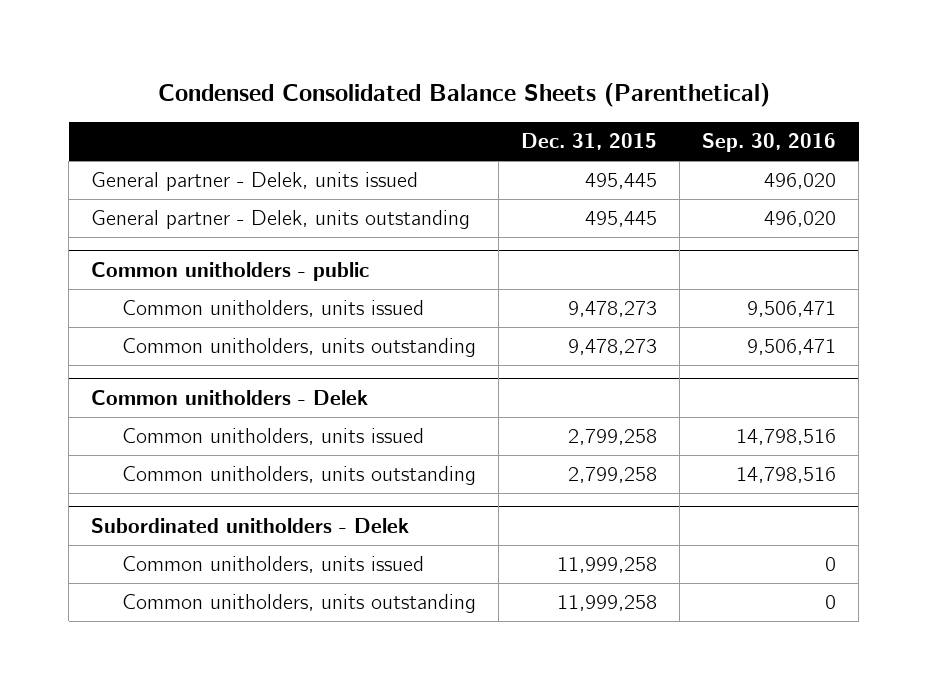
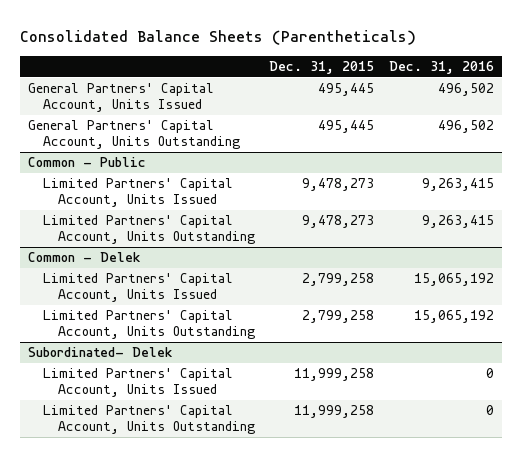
[157,83,770,108] Condensed Consolidated Balance Sheets (Parenthetical) -> [20,29,417,45] Consolidated Balance Sheets (Parentheticals)
[702,133,837,153] Sep. 30, 2016 -> none
none -> [389,61,495,75] Dec. 31, 2016
[91,172,419,192] General partner - Delek, units issued -> [27,83,214,113] General Partners' Capital Account, Units Issued
[91,210,471,230] General partner - Delek, units outstanding -> [27,120,240,150] General Partners' Capital Account, Units Outstanding
[91,261,370,281] Common unitholders - public -> [27,157,146,168] Common - Public
[122,300,425,318] Common unitholders, units issued -> [42,178,233,208] Limited Partners' Capital Account, Units Issued
[122,338,477,358] Common unitholders, units outstanding -> [42,215,255,245] Limited Partners' Capital Account, Units Outstanding
[91,389,369,405] Common unitholders - Delek -> [27,252,141,263] Common - Delek
[122,428,425,446] Common unitholders, units issued -> [42,273,233,303] Limited Partners' Capital Account, Units Issued
[122,466,477,486] Common unitholders, units outstanding -> [42,310,255,340] Limited Partners' Capital Account, Units Outstanding
[91,517,410,533] Subordinated unitholders - Delek -> [27,347,173,358] Subordinated- Delek
[122,556,425,574] Common unitholders, units issued -> [42,368,233,398] Limited Partners' Capital Account, Units Issued
[122,594,477,614] Common unitholders, units outstanding -> [42,405,255,435] Limited Partners' Capital Account, Units Outstanding

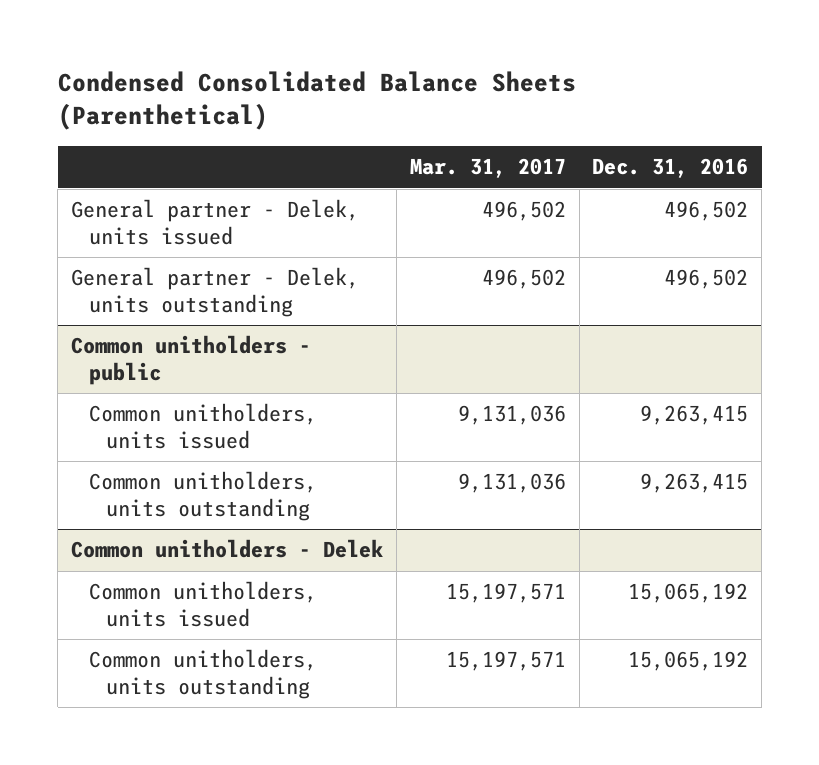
[20,29,417,45] Consolidated Balance Sheets (Parentheticals) -> [57,70,576,131] Condensed Consolidated Balance Sheets (Parenthetical)
[269,61,375,75] Dec. 31, 2015 -> none
none -> [409,158,566,179] Mar. 31, 2017
[27,347,173,358] Subordinated- Delek -> none
[42,368,233,398] Limited Partners' Capital Account, Units Issued -> none
[42,405,255,435] Limited Partners' Capital Account, Units Outstanding -> none
[27,83,214,113] General Partners' Capital Account, Units Issued -> [71,199,360,245] General partner - Delek, units issued
[27,120,240,150] General Partners' Capital Account, Units Outstanding -> [71,267,360,317] General partner - Delek, units outstanding
[27,157,146,168] Common - Public -> [71,335,312,385] Common unitholders - public
[42,178,233,208] Limited Partners' Capital Account, Units Issued -> [88,403,317,449] Common unitholders, units issued
[42,215,255,245] Limited Partners' Capital Account, Units Outstanding -> [88,471,317,521] Common unitholders, units outstanding
[27,252,141,263] Common - Delek -> [71,539,384,559] Common unitholders - Delek
[42,273,233,303] Limited Partners' Capital Account, Units Issued -> [88,581,317,627] Common unitholders, units issued
[42,310,255,340] Limited Partners' Capital Account, Units Outstanding -> [88,649,317,699] Common unitholders, units outstanding

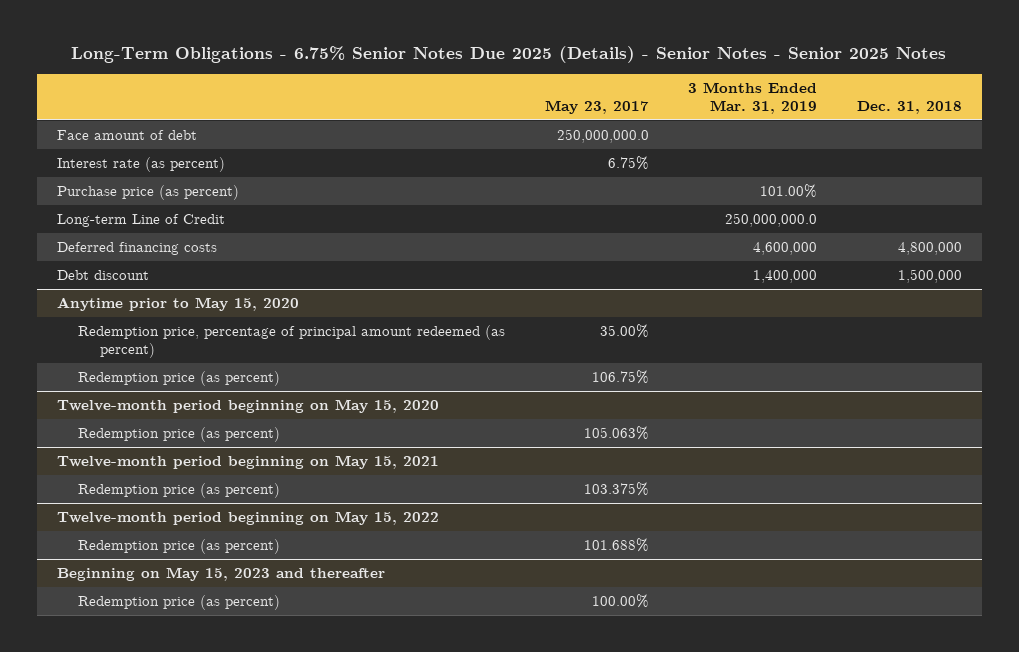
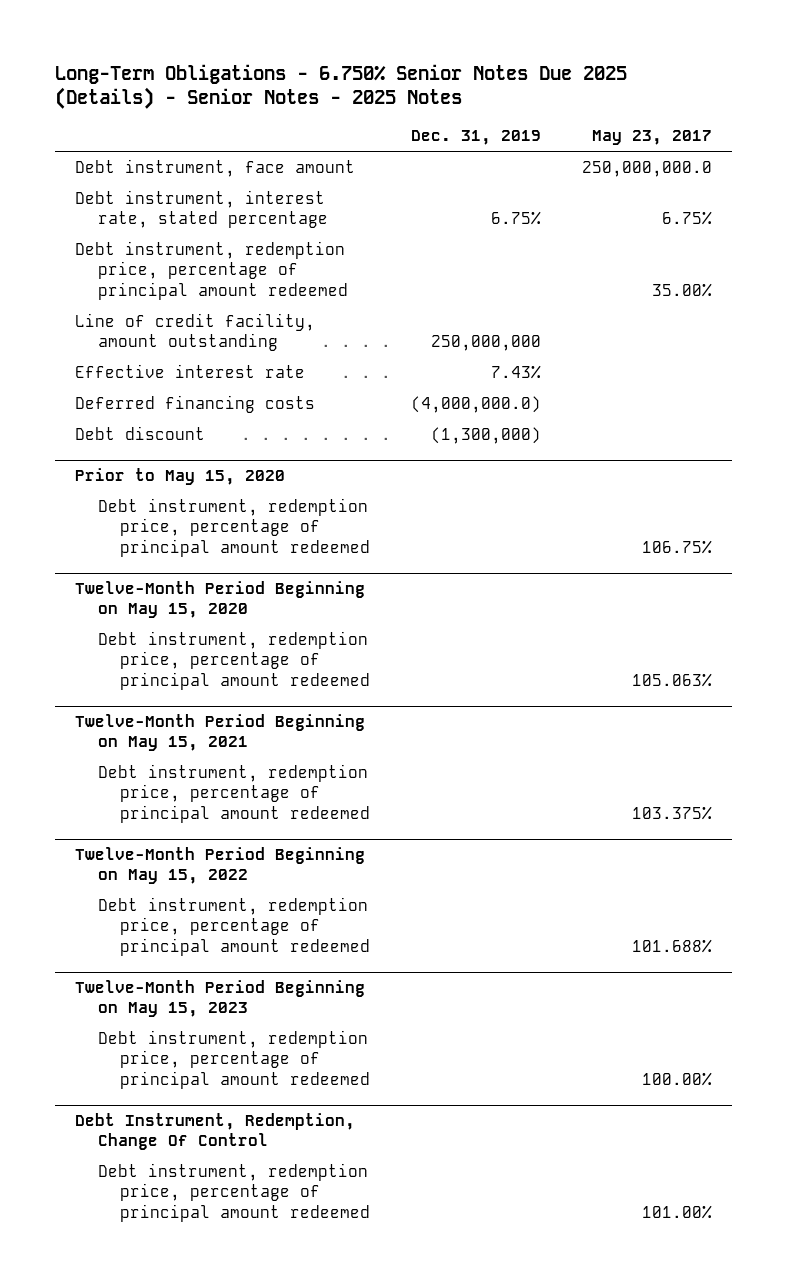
[71,46,947,64] Long-Term Obligations - 6.75% Senior Notes Due 2025 (Details) - Senior Notes - Senior 2025 Notes -> [54,63,627,110] Long-Term Obligations - 6.750% Senior Notes Due 2025 (Details) - Senior Notes - 2025 Notes
[688,81,818,114] 3 Months Ended Mar. 31, 2019 -> none
[856,100,962,114] Dec. 31, 2018 -> none
none -> [411,130,542,146] Dec. 31, 2019
[56,184,239,200] Purchase price (as percent) -> none
[56,129,197,140] Face amount of debt -> [75,159,356,178] Debt instrument, face amount
[56,156,225,172] Interest rate (as percent) -> [75,190,328,229] Debt instrument, interest rate, stated percentage
none -> [75,241,348,300] Debt instrument, redemption price, percentage of principal amount redeemed
[56,213,225,227] Long-term Line of Credit -> [75,313,316,352] Line of credit facility, amount outstanding
none -> [75,364,306,379] Effective interest rate
[78,370,281,386] Redemption price (as percent) -> none
[78,594,281,610] Redemption price (as percent) -> none
[56,296,299,311] Anytime prior to May 15, 2020 -> [75,468,286,486] Prior to May 15, 2020
[78,324,506,358] Redemption price, percentage of principal amount redeemed (as percent) -> [97,498,371,557] Debt instrument, redemption price, percentage of principal amount redeemed
[599,323,649,338] 35.00% -> [641,539,712,554] 106.75%
[56,398,439,413] Twelve-month period beginning on May 15, 2020 -> [75,581,366,619] Twelve-Month Period Beginning on May 15, 2020
[78,426,281,442] Redemption price (as percent) -> [97,631,371,690] Debt instrument, redemption price, percentage of principal amount redeemed
[56,454,439,469] Twelve-month period beginning on May 15, 2021 -> [75,714,366,752] Twelve-Month Period Beginning on May 15, 2021
[78,482,281,498] Redemption price (as percent) -> [97,764,371,823] Debt instrument, redemption price, percentage of principal amount redeemed
[56,510,439,525] Twelve-month period beginning on May 15, 2022 -> [75,847,366,885] Twelve-Month Period Beginning on May 15, 2022
[78,538,281,554] Redemption price (as percent) -> [97,897,371,956] Debt instrument, redemption price, percentage of principal amount redeemed
[56,566,385,581] Beginning on May 15, 2023 and thereafter -> [75,980,366,1018] Twelve-Month Period Beginning on May 15, 2023
none -> [97,1030,371,1089] Debt instrument, redemption price, percentage of principal amount redeemed
none -> [75,1113,356,1151] Debt Instrument, Redemption, Change Of Control
none -> [97,1163,371,1222] Debt instrument, redemption price, percentage of principal amount redeemed

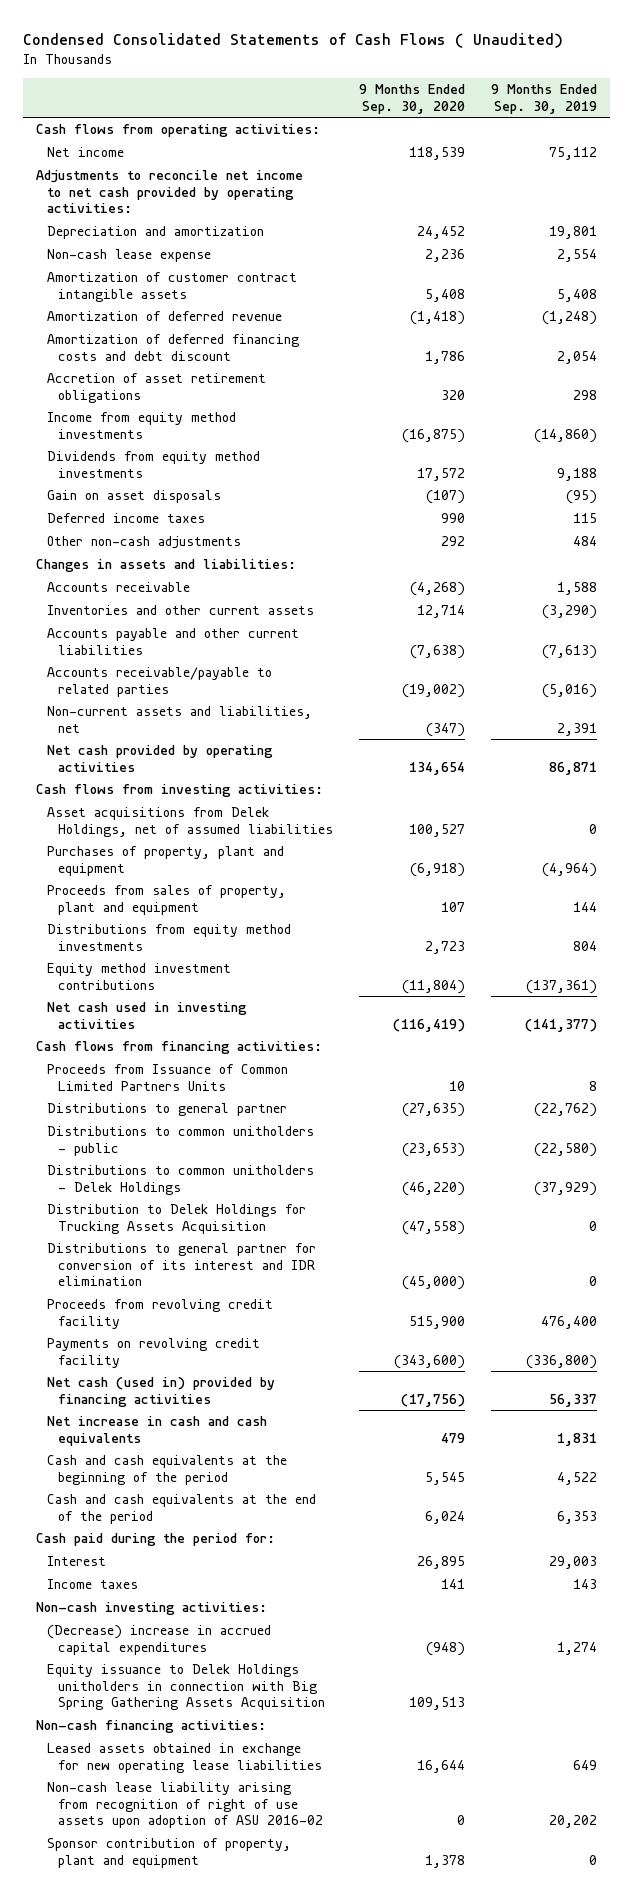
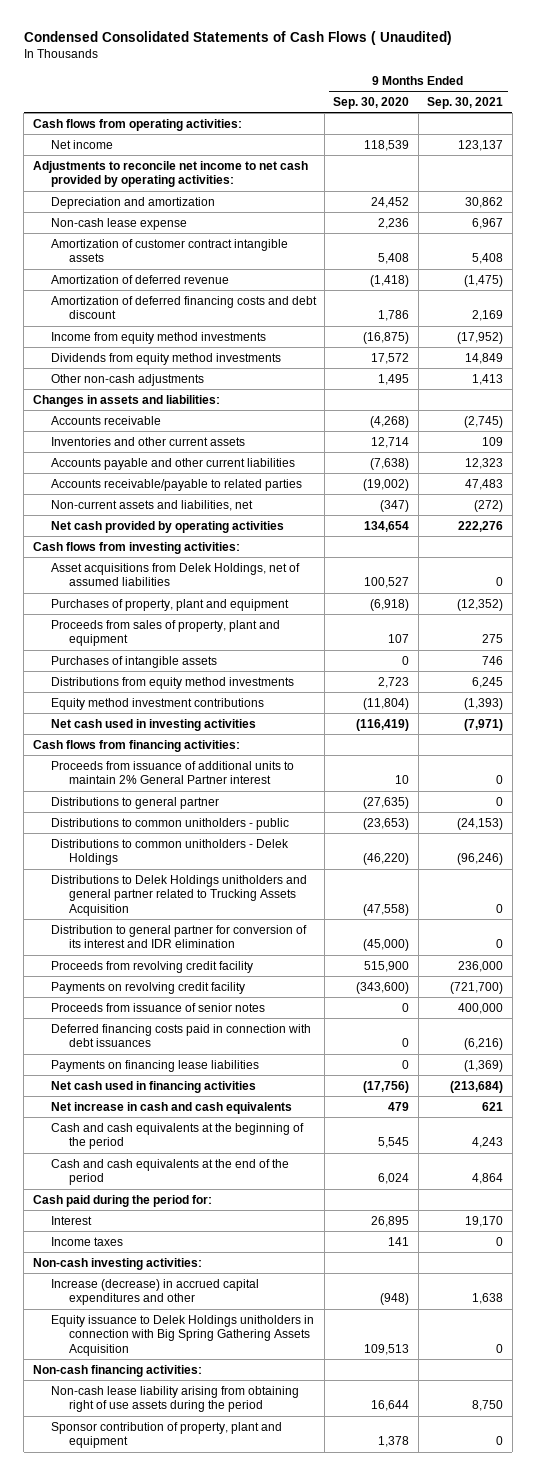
[490,84,597,114] 9 Months Ended Sep. 30, 2019 -> none
none -> [427,96,504,109] Sep. 30, 2021
[47,373,267,403] Accretion of asset retirement obligations -> none
[47,490,222,504] Gain on asset disposals -> none
[47,513,206,524] Deferred income taxes -> none
[441,536,466,547] 292 -> [378,373,410,385] 1,495
none -> [50,655,217,668] Purchases of intangible assets
[47,1064,289,1091] Proceeds from Issuance of Common Limited Partners Units -> [50,760,294,785] Proceeds from issuance of additional units to maintain 2% General Partner interest
[47,1204,307,1234] Distribution to Delek Holdings for Trucking Assets Acquisition -> [50,874,307,916] Distributions to Delek Holdings unitholders and general partner related to Trucking Assets Acquisition
[47,1243,317,1287] Distributions to general partner for conversion of its interest and IDR elimination -> [50,924,307,949] Distribution to general partner for conversion of its interest and IDR elimination
none -> [50,1002,265,1012] Proceeds from issuance of senior notes
none -> [50,1023,311,1048] Deferred financing costs paid in connection with debt issuances
none -> [50,1059,259,1072] Payments on financing lease liabilities
[47,1377,276,1407] Net cash (used in) provided by financing activities -> [50,1080,256,1093] Net cash used in financing activities
[47,1625,272,1655] (Decrease) increase in accrued capital expenditures -> [50,1278,259,1306] Increase (decrease) in accrued capital expenditures and other
[47,1782,324,1829] Non-cash lease liability arising from recognition of right of use assets upon adoption of ASU 2016-02 -> none
[47,1743,323,1773] Leased assets obtained in exchange for new operating lease liabilities -> [50,1385,299,1413] Non-cash lease liability arising from obtaining right of use assets during the period

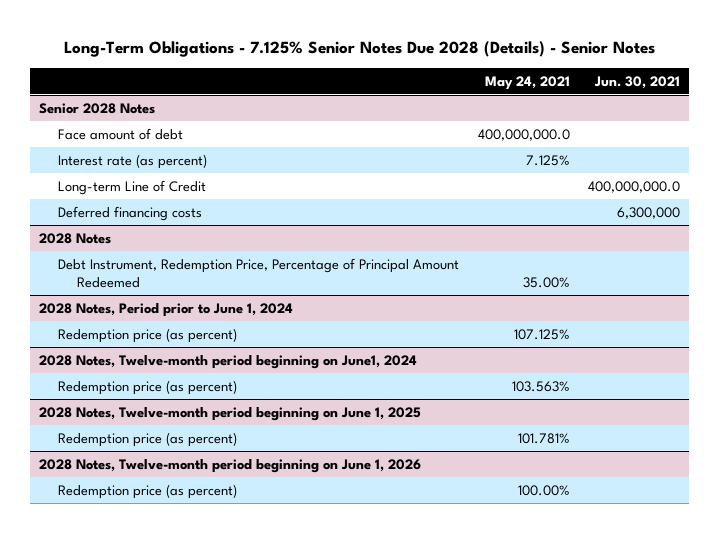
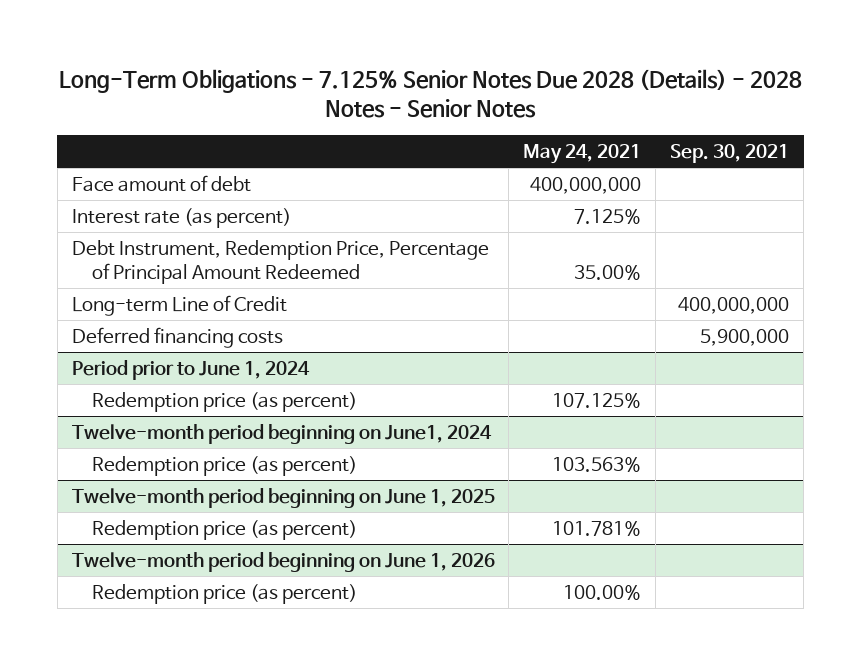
[63,40,655,57] Long-Term Obligations - 7.125% Senior Notes Due 2028 (Details) - Senior Notes -> [59,68,803,119] Long-Term Obligations - 7.125% Senior Notes Due 2028 (Details) - 2028 Notes - Senior Notes
[593,75,680,89] Jun. 30, 2021 -> none
none -> [670,144,790,164] Sep. 30, 2021
[39,103,156,115] Senior 2028 Notes -> none
[477,129,570,142] 400,000,000.0 -> [530,176,642,194] 400,000,000
none -> [71,239,489,285] Debt Instrument, Redemption Price, Percentage of Principal Amount Redeemed
[58,258,460,288] Debt Instrument, Redemption Price, Percentage of Principal Amount Redeemed -> none
[39,303,294,318] 2028 Notes, Period prior to June 1, 2024 -> none
[39,233,112,245] 2028 Notes -> [71,359,310,380] Period prior to June 1, 2024
[39,355,418,370] 2028 Notes, Twelve-month period beginning on June1, 2024 -> [71,423,492,444] Twelve-month period beginning on June1, 2024
[39,407,422,422] 2028 Notes, Twelve-month period beginning on June 1, 2025 -> [71,487,495,508] Twelve-month period beginning on June 1, 2025
[39,459,422,474] 2028 Notes, Twelve-month period beginning on June 1, 2026 -> [71,551,495,572] Twelve-month period beginning on June 1, 2026

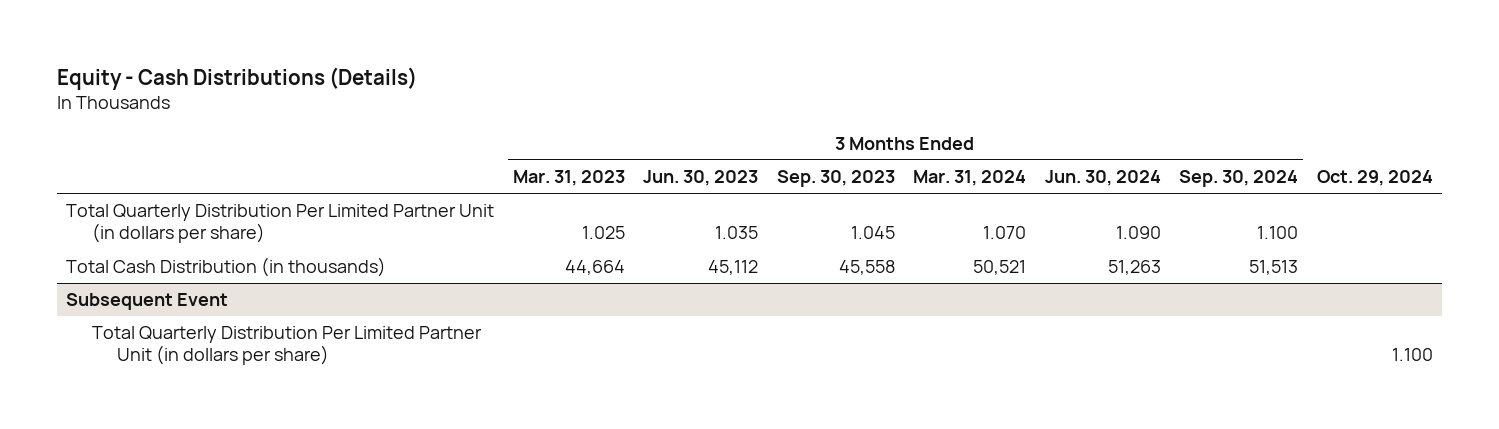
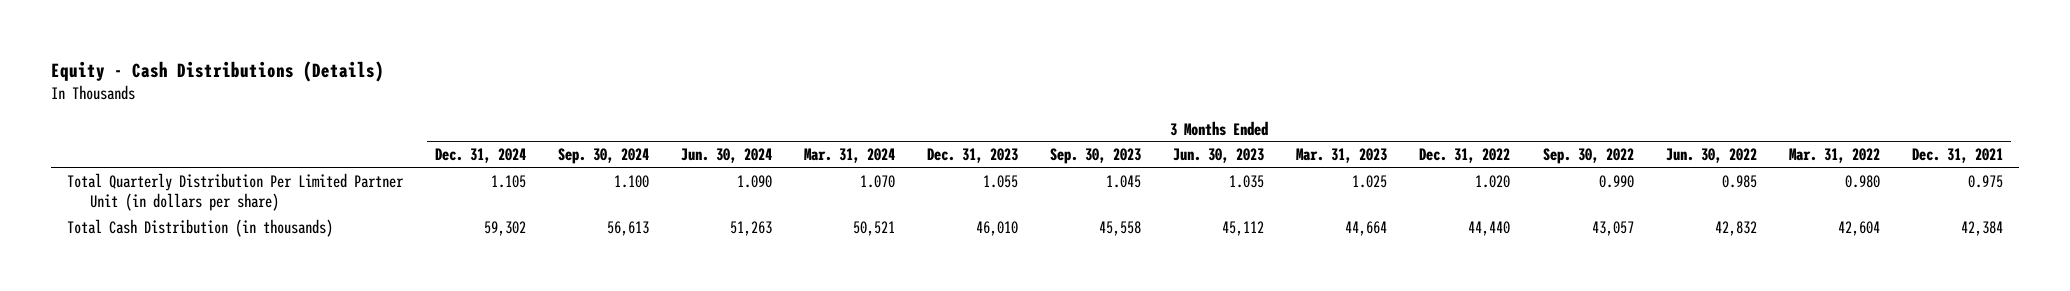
[1316,170,1433,187] Oct. 29, 2024 -> none
none -> [434,148,526,164] Dec. 31, 2024
none -> [927,148,1019,164] Dec. 31, 2023
none -> [1419,148,1511,164] Dec. 31, 2022
none -> [1542,148,1634,165] Sep. 30, 2022
none -> [1665,148,1757,164] Jun. 30, 2022
none -> [1788,148,1880,164] Mar. 31, 2022
none -> [1911,148,2003,164] Dec. 31, 2021
[66,293,229,311] Subsequent Event -> none
[91,326,482,366] Total Quarterly Distribution Per Limited Partner Unit (in dollars per share) -> none
[1249,260,1299,276] 51,513 -> [606,220,649,236] 56,613

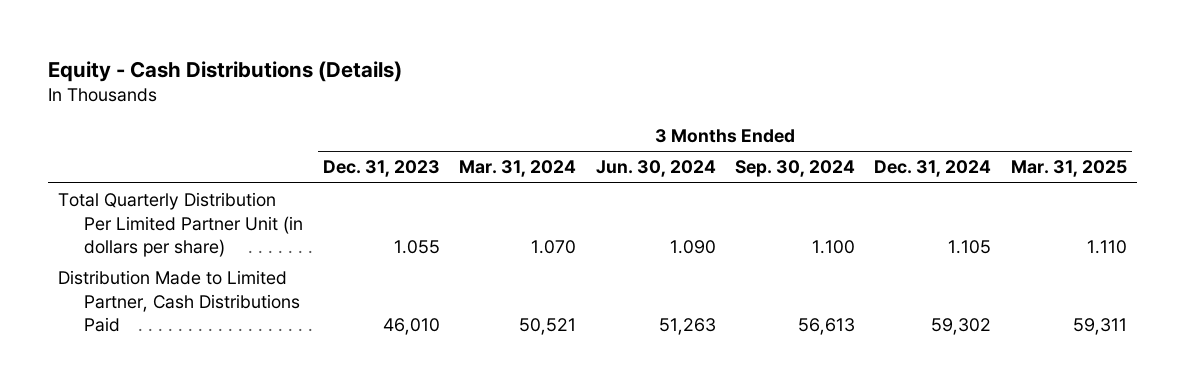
[1050,148,1142,165] Sep. 30, 2023 -> none
[1173,148,1265,164] Jun. 30, 2023 -> none
[1296,148,1388,164] Mar. 31, 2023 -> none
[1419,148,1511,164] Dec. 31, 2022 -> none
[1542,148,1634,165] Sep. 30, 2022 -> none
[1665,148,1757,164] Jun. 30, 2022 -> none
[1788,148,1880,164] Mar. 31, 2022 -> none
[1911,148,2003,164] Dec. 31, 2021 -> none
none -> [1010,160,1127,178] Mar. 31, 2025
[66,218,333,237] Total Cash Distribution (in thousands) -> [58,270,301,332] Distribution Made to Limited Partner, Cash Distributions Paid

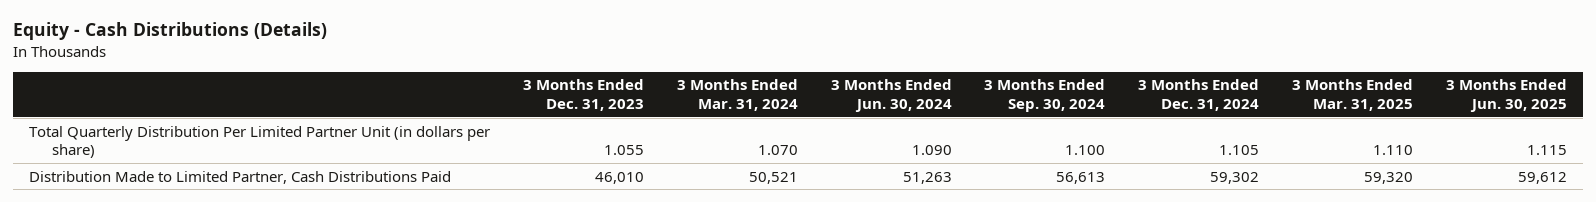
none -> [1445,79,1567,112] 3 Months Ended Jun. 30, 2025
[1072,317,1127,335] 59,311 -> [1364,171,1414,184] 59,320

